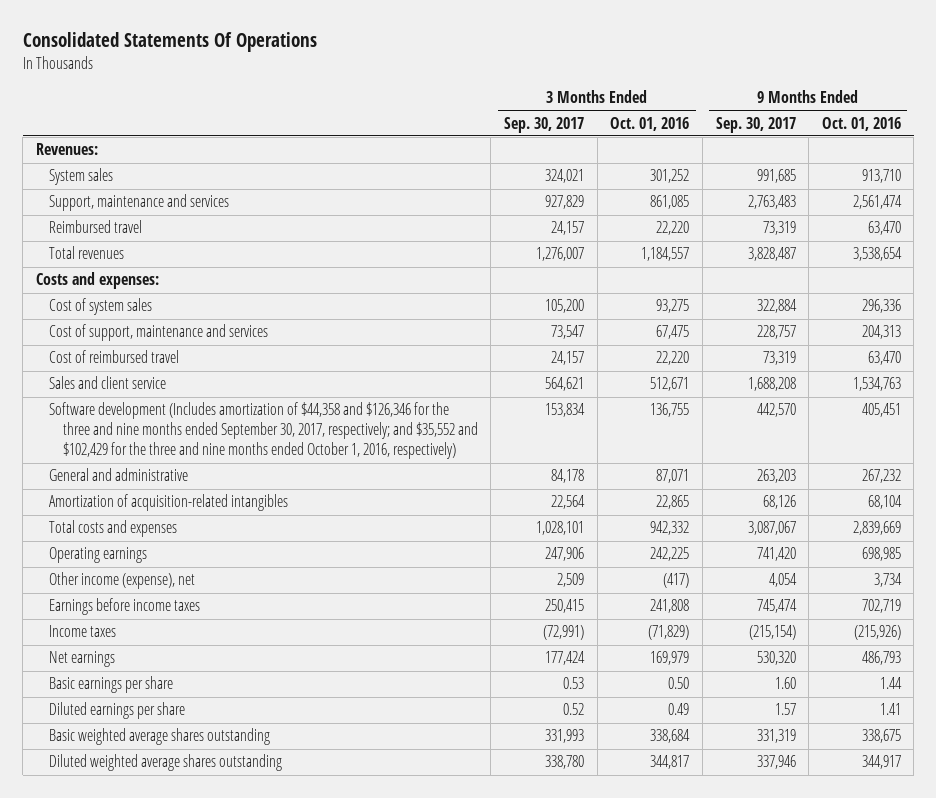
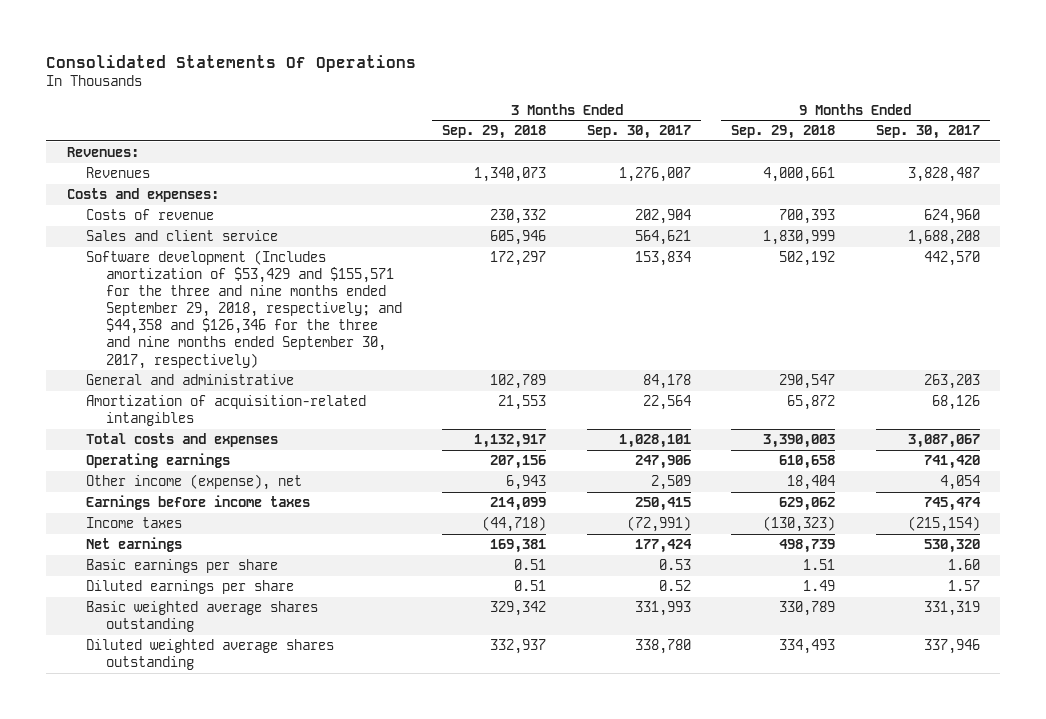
[610,116,690,131] Oct. 01, 2016 -> none
[821,116,901,131] Oct. 01, 2016 -> none
none -> [442,125,547,140] Sep. 29, 2018
none -> [731,125,836,140] Sep. 29, 2018
[49,168,114,186] System sales -> none
[49,194,230,212] Support, maintenance and services -> none
[49,220,143,234] Reimbursed travel -> none
[49,246,125,260] Total revenues -> [86,167,151,179] Revenues
[49,324,269,342] Cost of support, maintenance and services -> none
[49,350,180,364] Cost of reimbursed travel -> none
[49,298,153,316] Cost of system sales -> [86,209,215,221] Costs of revenue
[545,299,585,314] 105,200 -> [634,209,691,225] 202,904
[756,299,797,314] 322,884 -> [923,209,980,225] 624,960
[49,402,478,460] Software development (Includes amortization of $44,358 and $126,346 for the three and nine months ended September 30, 2017, respectively; and $35,552 and $102,429 for the three and nine months ended October 1, 2016, respectively) -> [86,250,402,369] Software development (Includes amortization of $53,429 and $155,571 for the three and nine months ended September 29, 2018, respectively; and $44,358 and $126,346 for the three and nine months ended September 30, 2017, respectively)

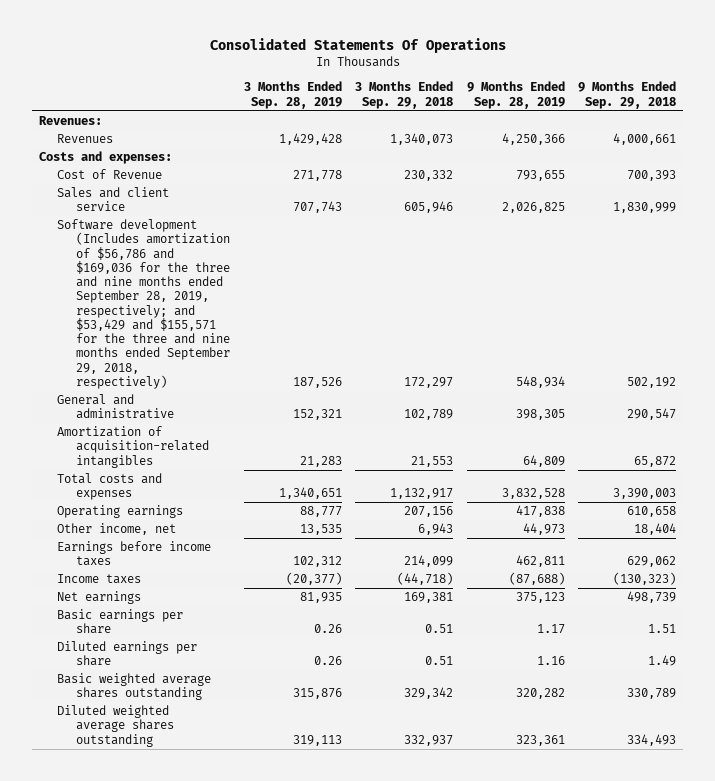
[586,125,691,140] Sep. 30, 2017 -> none
[875,125,980,140] Sep. 30, 2017 -> none
none -> [243,81,342,109] 3 Months Ended Sep. 28, 2019
none -> [466,81,565,109] 9 Months Ended Sep. 28, 2019
[86,209,215,221] Costs of revenue -> [57,169,163,180] Cost of Revenue
[86,250,402,369] Software development (Includes amortization of $53,429 and $155,571 for the three and nine months ended September 29, 2018, respectively; and $44,358 and $126,346 for the three and nine months ended September 30, 2017, respectively) -> [57,219,230,389] Software development (Includes amortization of $56,786 and $169,036 for the three and nine months ended September 28, 2019, respectively; and $53,429 and $155,571 for the three and nine months ended September 29, 2018, respectively)
[86,474,303,491] Other income (expense), net -> [57,523,177,536] Other income, net

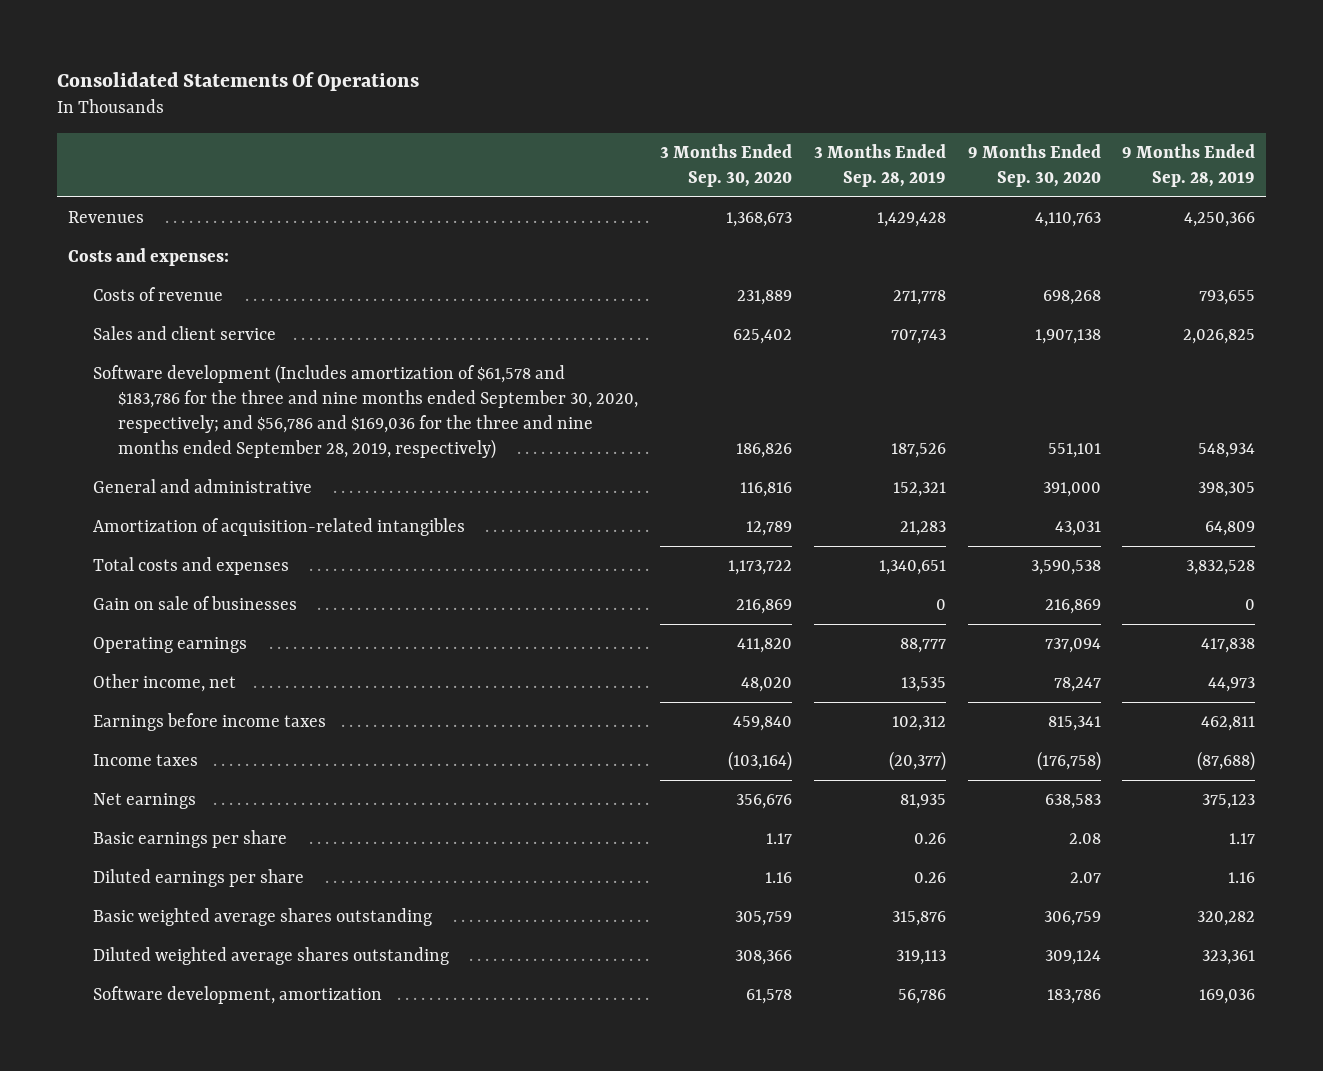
[355,81,454,109] 3 Months Ended Sep. 29, 2018 -> none
[578,81,677,109] 9 Months Ended Sep. 29, 2018 -> none
none -> [659,143,792,187] 3 Months Ended Sep. 30, 2020
none -> [967,143,1101,187] 9 Months Ended Sep. 30, 2020
[38,116,102,126] Revenues: -> none
[57,169,163,180] Cost of Revenue -> [92,287,223,302] Costs of revenue
[57,219,230,389] Software development (Includes amortization of $56,786 and $169,036 for the three and nine months ended September 28, 2019, respectively; and $53,429 and $155,571 for the three and nine months ended September 29, 2018, respectively) -> [92,364,638,459] Software development (Includes amortization of $61,578 and $183,786 for the three and nine months ended September 30, 2020, respectively; and $56,786 and $169,036 for the three and nine months ended September 28, 2019, respectively)
none -> [92,596,297,611] Gain on sale of businesses
none -> [92,986,382,1005] Software development, amortization

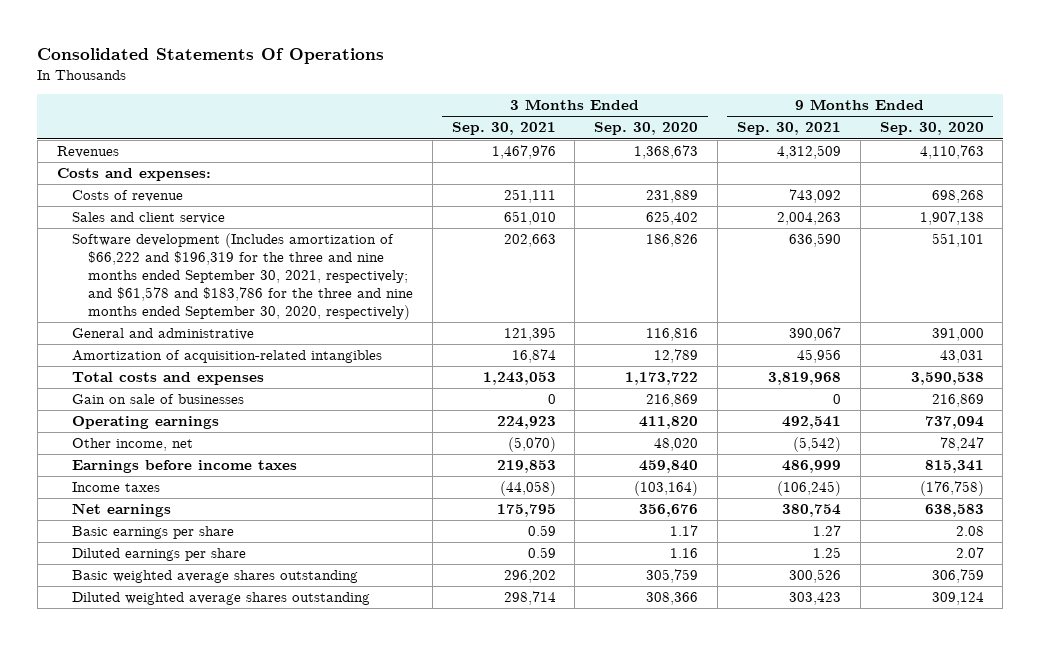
[813,143,946,187] 3 Months Ended Sep. 28, 2019 -> none
[1122,143,1256,187] 9 Months Ended Sep. 28, 2019 -> none
none -> [451,122,556,136] Sep. 30, 2021
none -> [736,122,841,136] Sep. 30, 2021
[92,364,638,459] Software development (Includes amortization of $61,578 and $183,786 for the three and nine months ended September 30, 2020, respectively; and $56,786 and $169,036 for the three and nine months ended September 28, 2019, respectively) -> [72,233,414,321] Software development (Includes amortization of $66,222 and $196,319 for the three and nine months ended September 30, 2021, respectively; and $61,578 and $183,786 for the three and nine months ended September 30, 2020, respectively)
[92,986,382,1005] Software development, amortization -> none

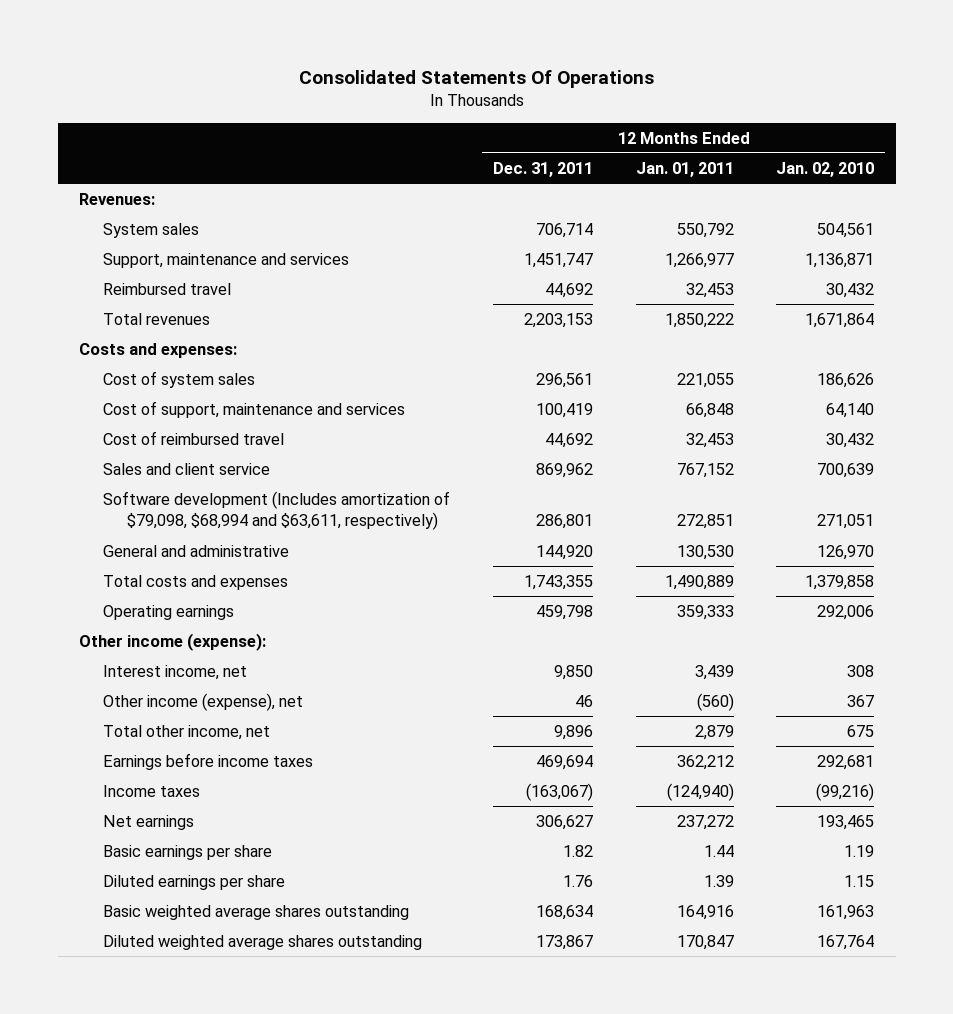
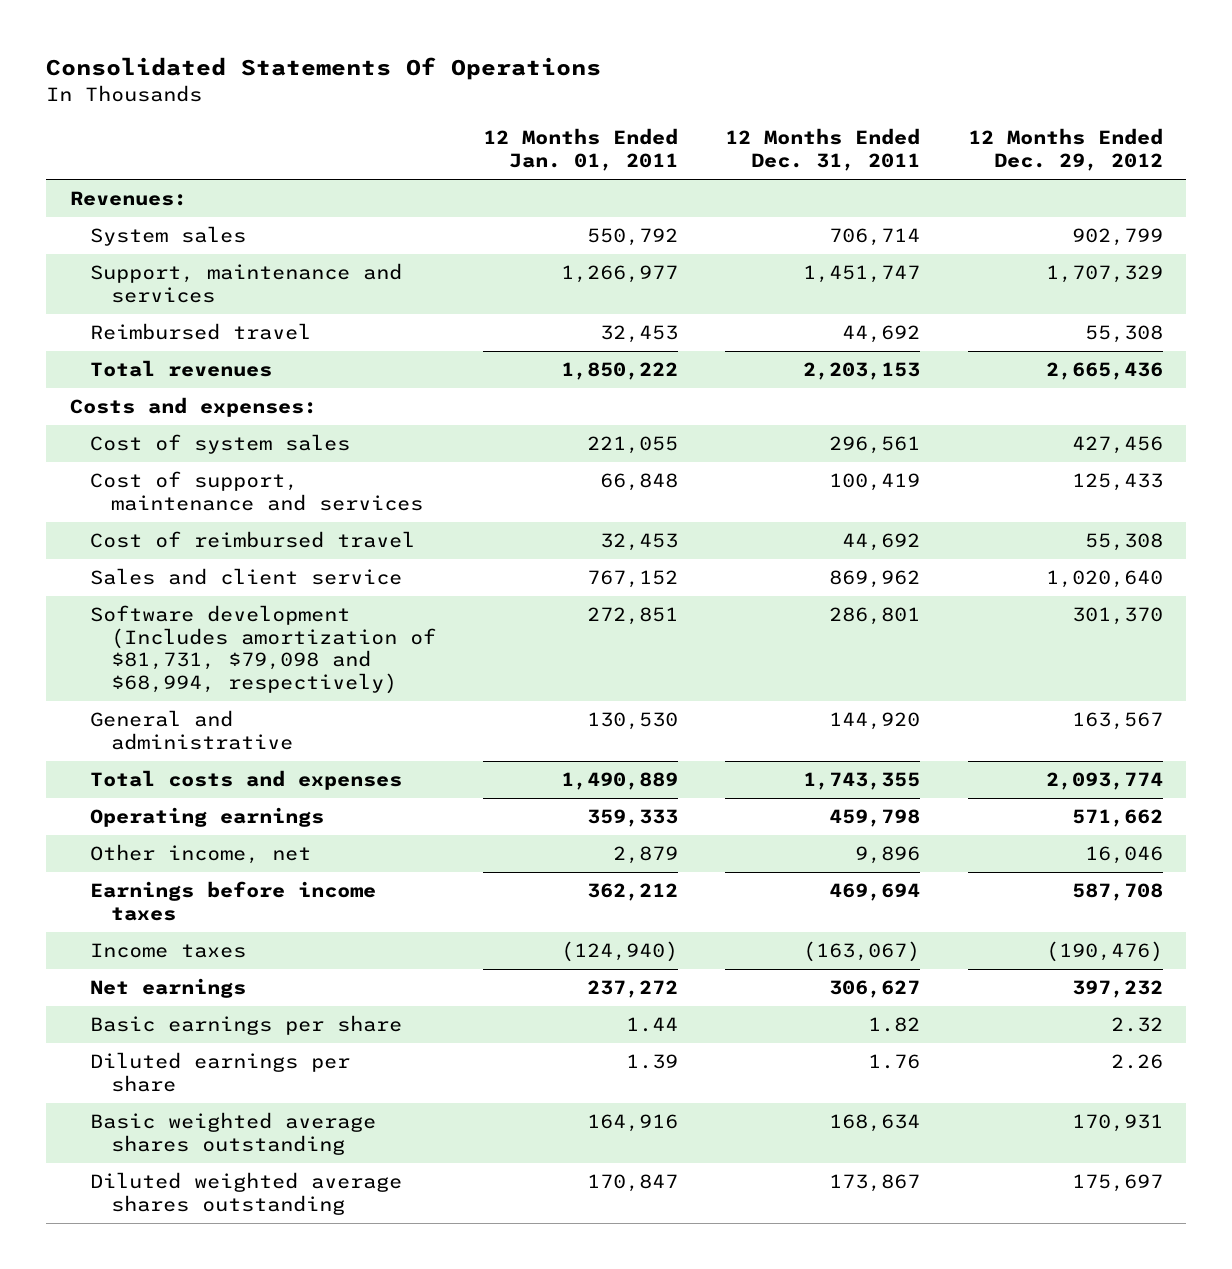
[776,161,875,177] Jan. 02, 2010 -> none
none -> [967,128,1163,172] 12 Months Ended Dec. 29, 2012
[103,490,451,531] Software development (Includes amortization of $79,098, $68,994 and $63,611, respectively) -> [90,605,437,695] Software development (Includes amortization of $81,731, $79,098 and $68,994, respectively)
[78,632,266,651] Other income (expense): -> none
[103,664,248,680] Interest income, net -> none
[103,692,304,711] Other income (expense), net -> none
[103,724,271,740] Total other income, net -> [90,844,312,865] Other income, net

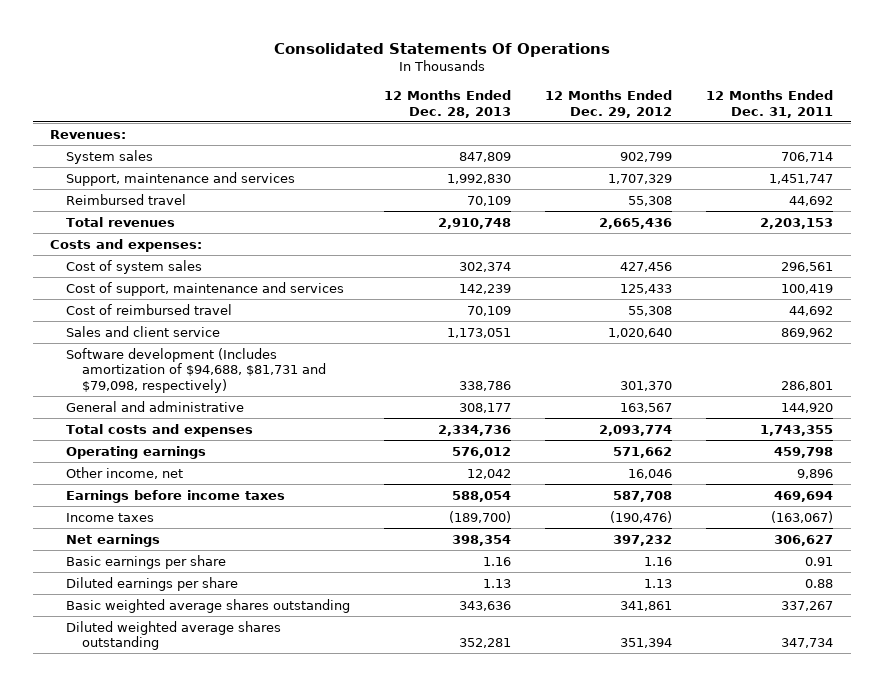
[483,128,679,172] 12 Months Ended Jan. 01, 2011 -> none
none -> [384,90,512,118] 12 Months Ended Dec. 28, 2013
[90,605,437,695] Software development (Includes amortization of $81,731, $79,098 and $68,994, respectively) -> [66,347,326,393] Software development (Includes amortization of $94,688, $81,731 and $79,098, respectively)
[868,1017,921,1033] 1.82 -> [805,556,834,566] 0.91
[1110,1017,1163,1033] 2.32 -> [644,556,673,566] 1.16
[868,1054,921,1070] 1.76 -> [805,578,834,588] 0.88
[1110,1054,1163,1070] 2.26 -> [644,578,673,588] 1.13
[829,1114,921,1133] 168,634 -> [781,600,834,611] 337,267
[1071,1114,1163,1133] 170,931 -> [620,600,673,611] 341,861
[829,1174,921,1193] 173,867 -> [781,638,834,649] 347,734
[1071,1174,1163,1193] 175,697 -> [620,638,673,649] 351,394

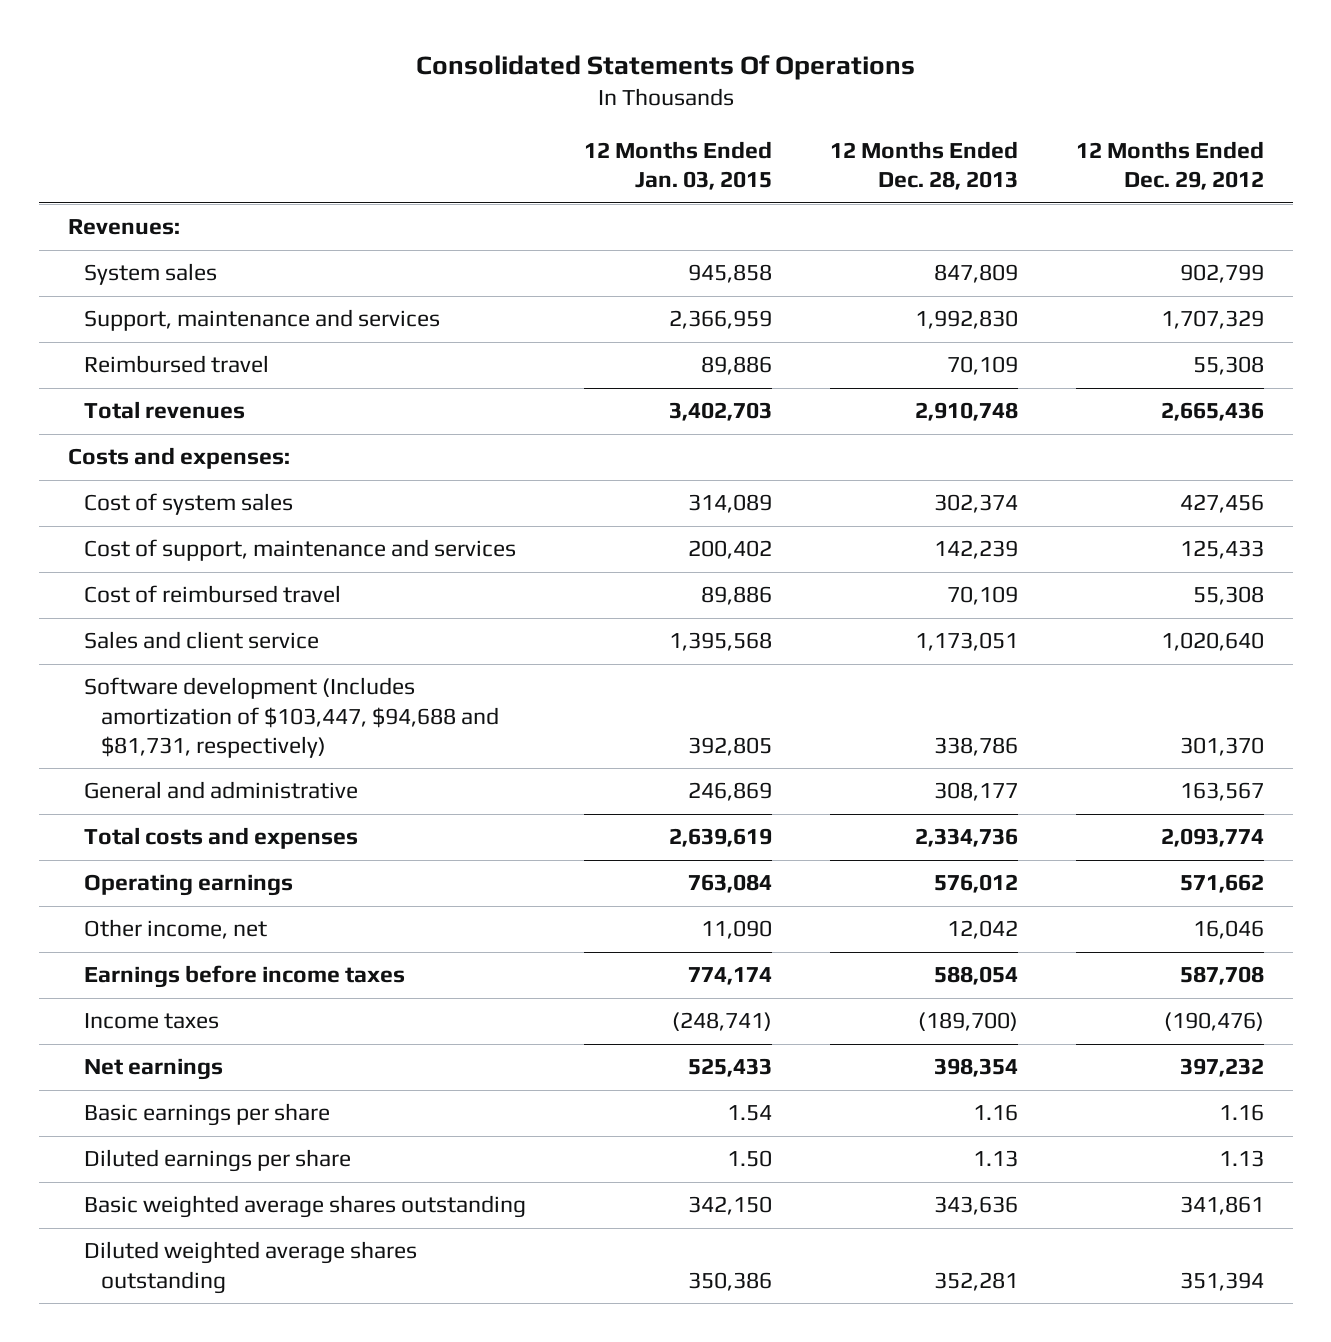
[706,90,834,118] 12 Months Ended Dec. 31, 2011 -> none
none -> [584,141,773,191] 12 Months Ended Jan. 03, 2015
[66,347,326,393] Software development (Includes amortization of $94,688, $81,731 and $79,098, respectively) -> [84,677,499,758] Software development (Includes amortization of $103,447, $94,688 and $81,731, respectively)

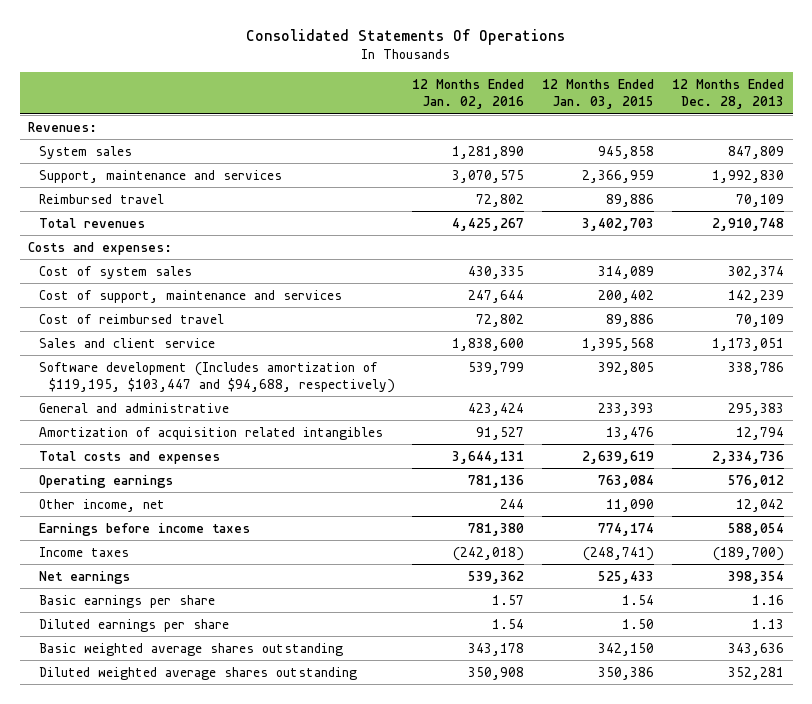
[1075,141,1264,191] 12 Months Ended Dec. 29, 2012 -> none
none -> [412,78,525,110] 12 Months Ended Jan. 02, 2016
[84,677,499,758] Software development (Includes amortization of $103,447, $94,688 and $81,731, respectively) -> [38,361,395,394] Software development (Includes amortization of $119,195, $103,447 and $94,688, respectively)
[688,782,773,802] 246,869 -> [598,402,655,416] 233,393
[933,782,1018,802] 308,177 -> [727,402,784,416] 295,383
none -> [38,426,383,440] Amortization of acquisition related intangibles

